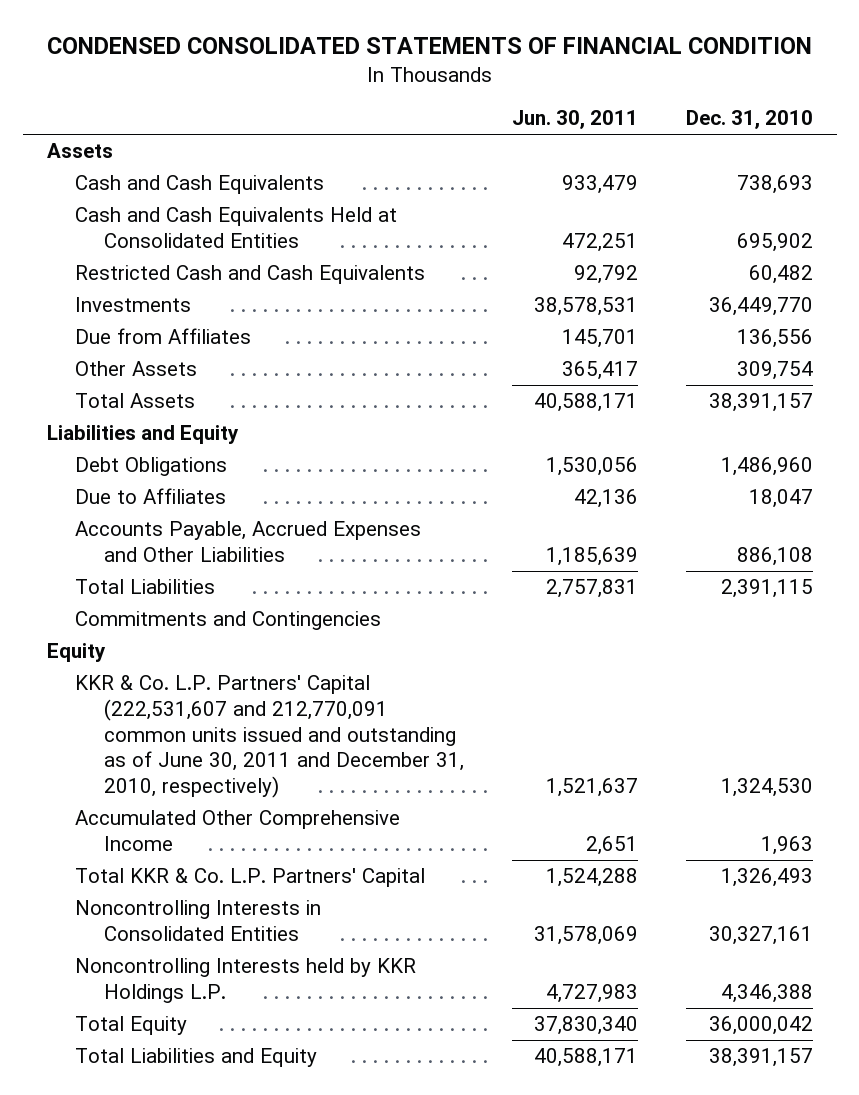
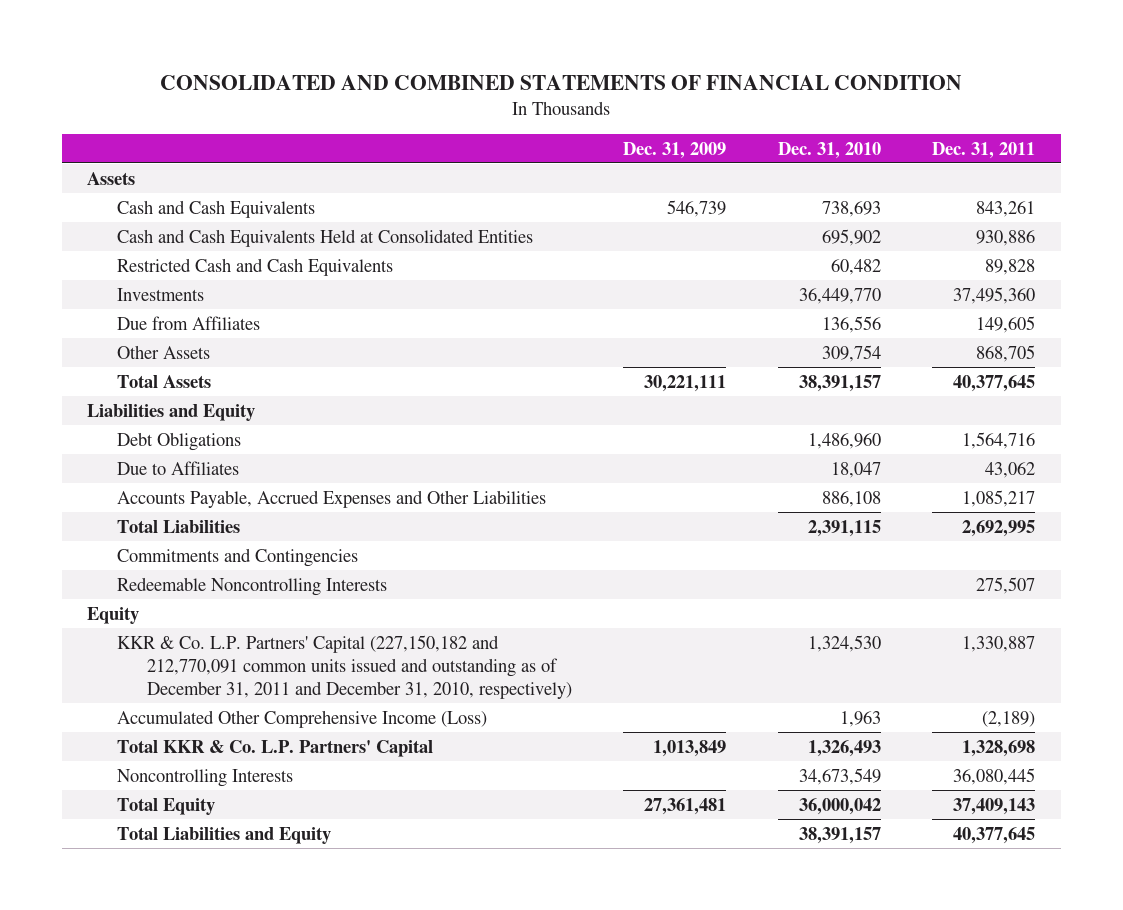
[46,37,812,55] CONDENSED CONSOLIDATED STATEMENTS OF FINANCIAL CONDITION -> [160,75,963,91] CONSOLIDATED AND COMBINED STATEMENTS OF FINANCIAL CONDITION
[511,110,638,130] Jun. 30, 2011 -> none
none -> [623,141,727,159] Dec. 31, 2009
none -> [932,141,1036,159] Dec. 31, 2011
none -> [116,576,387,596] Redeemable Noncontrolling Interests
[75,675,464,798] KKR & Co. L.P. Partners' Capital (222,531,607 and 212,770,091 common units issued and outstanding as of June 30, 2011 and December 31, 2010, respectively) -> [116,634,572,699] KKR & Co. L.P. Partners' Capital (227,150,182 and 212,770,091 common units issued and outstanding as of December 31, 2011 and December 31, 2010, respectively)
[75,810,401,851] Accumulated Other Comprehensive Income -> [116,709,487,728] Accumulated Other Comprehensive Income (Loss)
[75,900,322,941] Noncontrolling Interests in Consolidated Entities -> none
[75,958,417,1003] Noncontrolling Interests held by KKR Holdings L.P. -> none
none -> [116,768,293,787] Noncontrolling Interests

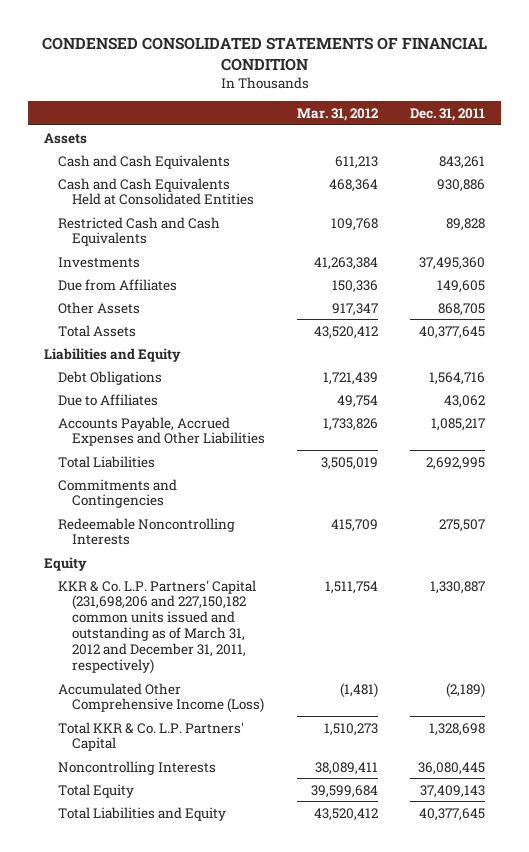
[160,75,963,91] CONSOLIDATED AND COMBINED STATEMENTS OF FINANCIAL CONDITION -> [41,36,487,71] CONDENSED CONSOLIDATED STATEMENTS OF FINANCIAL CONDITION
[623,141,727,159] Dec. 31, 2009 -> none
[777,141,881,159] Dec. 31, 2010 -> none
none -> [297,107,380,121] Mar. 31, 2012
[116,634,572,699] KKR & Co. L.P. Partners' Capital (227,150,182 and 212,770,091 common units issued and outstanding as of December 31, 2011 and December 31, 2010, respectively) -> [58,579,257,675] KKR & Co. L.P. Partners' Capital (231,698,206 and 227,150,182 common units issued and outstanding as of March 31, 2012 and December 31, 2011, respectively)

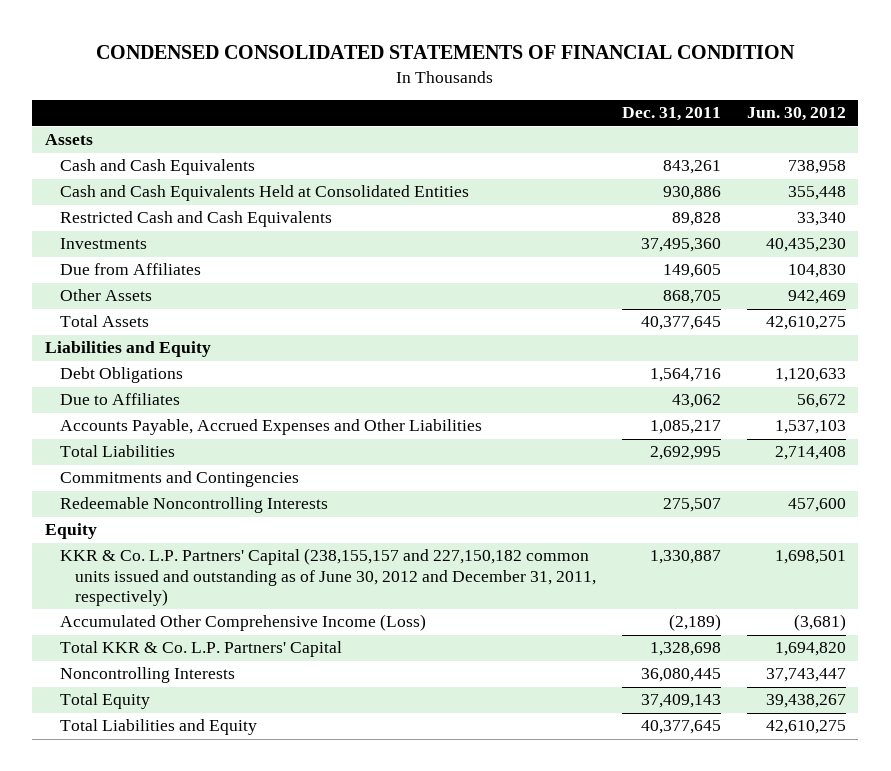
[297,107,380,121] Mar. 31, 2012 -> none
none -> [746,107,846,122] Jun. 30, 2012
[58,579,257,675] KKR & Co. L.P. Partners' Capital (231,698,206 and 227,150,182 common units issued and outstanding as of March 31, 2012 and December 31, 2011, respectively) -> [60,548,596,606] KKR & Co. L.P. Partners' Capital (238,155,157 and 227,150,182 common units issued and outstanding as of June 30, 2012 and December 31, 2011, respectively)

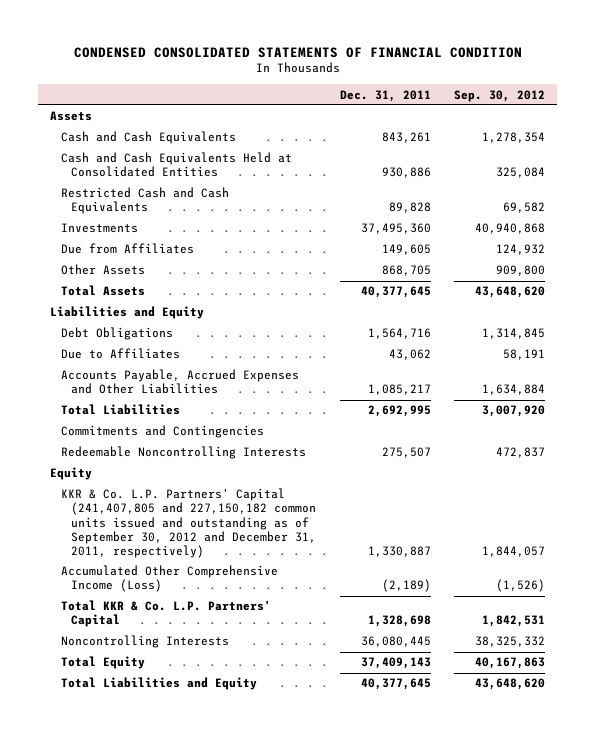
[746,107,846,122] Jun. 30, 2012 -> none
none -> [454,89,546,102] Sep. 30, 2012
[60,548,596,606] KKR & Co. L.P. Partners' Capital (238,155,157 and 227,150,182 common units issued and outstanding as of June 30, 2012 and December 31, 2011, respectively) -> [60,488,317,558] KKR & Co. L.P. Partners' Capital (241,407,805 and 227,150,182 common units issued and outstanding as of September 30, 2012 and December 31, 2011, respectively)

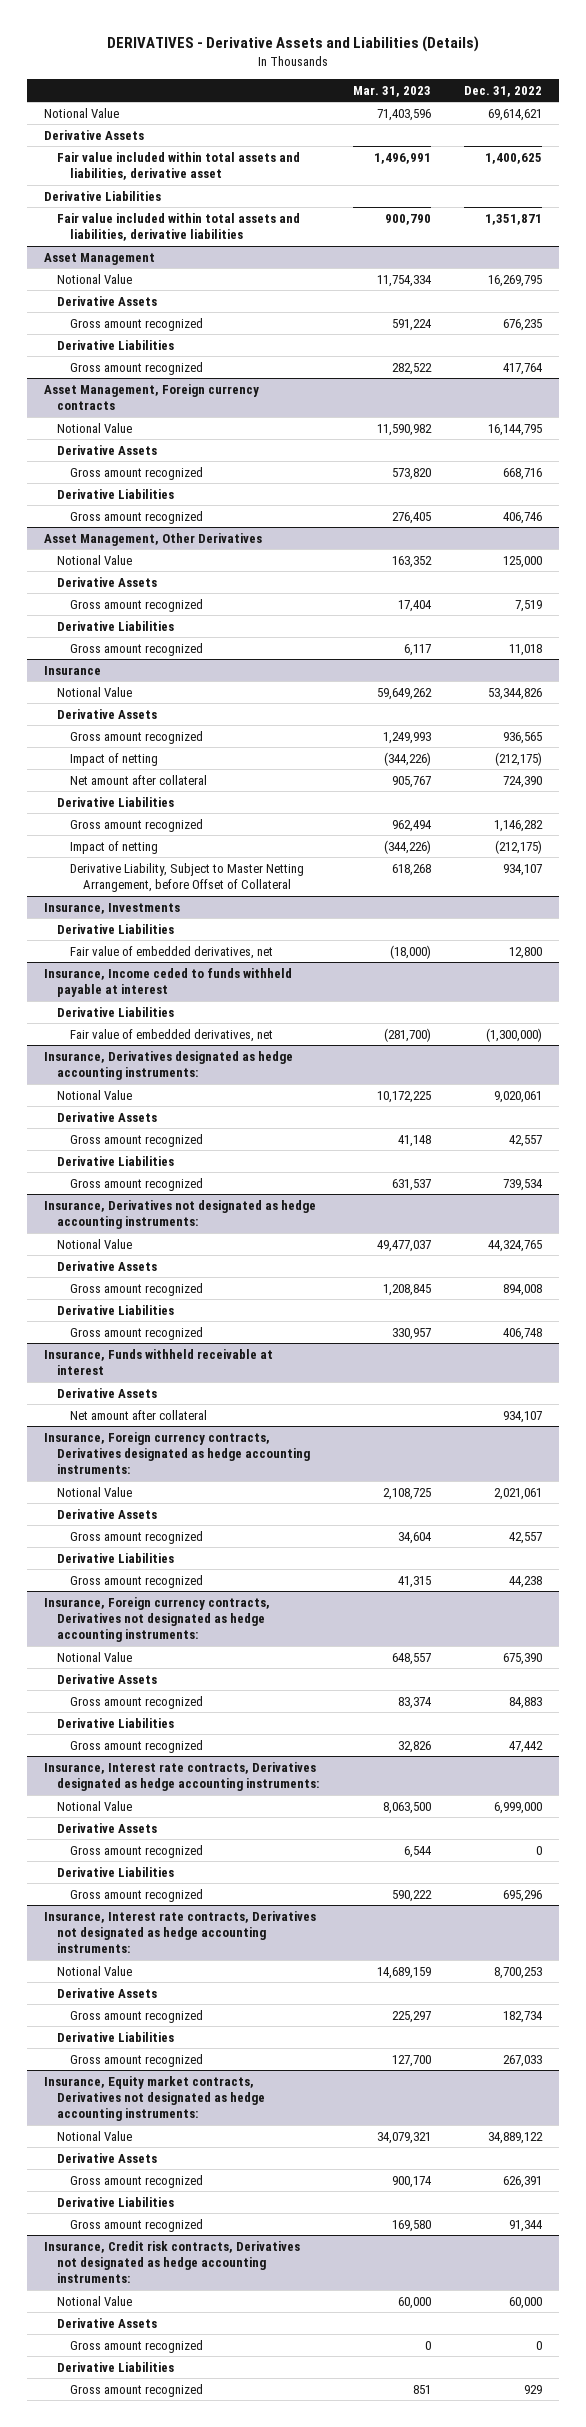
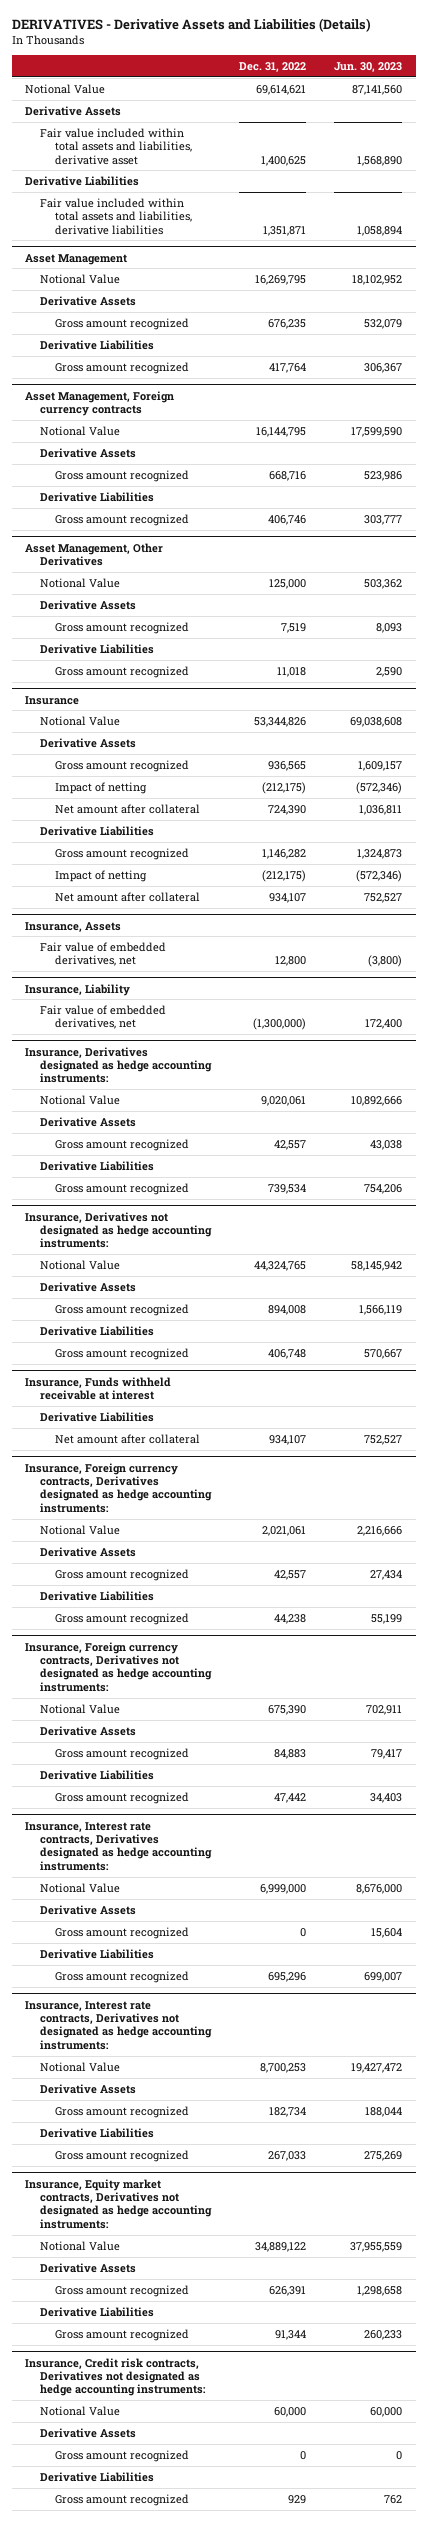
[352,85,431,97] Mar. 31, 2023 -> none
none -> [333,61,402,72] Jun. 30, 2023
[44,902,181,914] Insurance, Investments -> none
[57,923,175,934] Derivative Liabilities -> none
[70,862,305,893] Derivative Liability, Subject to Master Netting Arrangement, before Offset of Collateral -> [55,891,201,902] Net amount after collateral
none -> [25,921,122,932] Insurance, Assets
[44,967,293,998] Insurance, Income ceded to funds withheld payable at interest -> none
[57,1006,175,1017] Derivative Liabilities -> none
none -> [25,983,131,996] Insurance, Liability
[57,1387,158,1398] Derivative Assets -> none
none -> [40,1411,155,1422] Derivative Liabilities

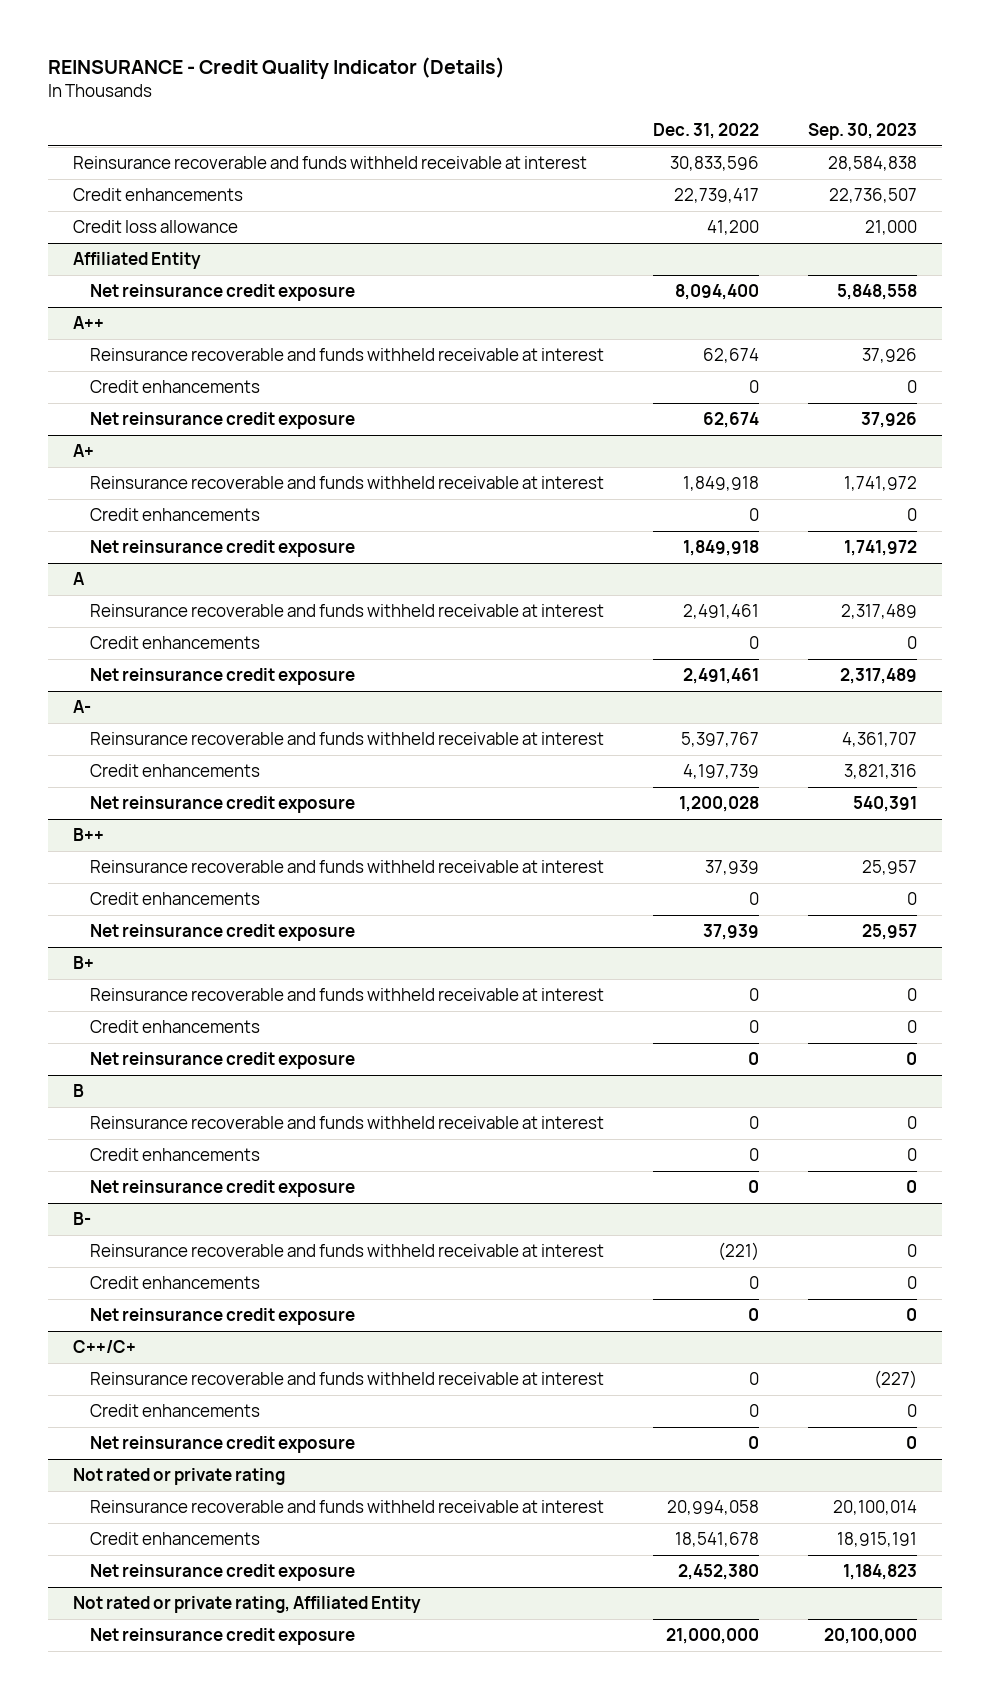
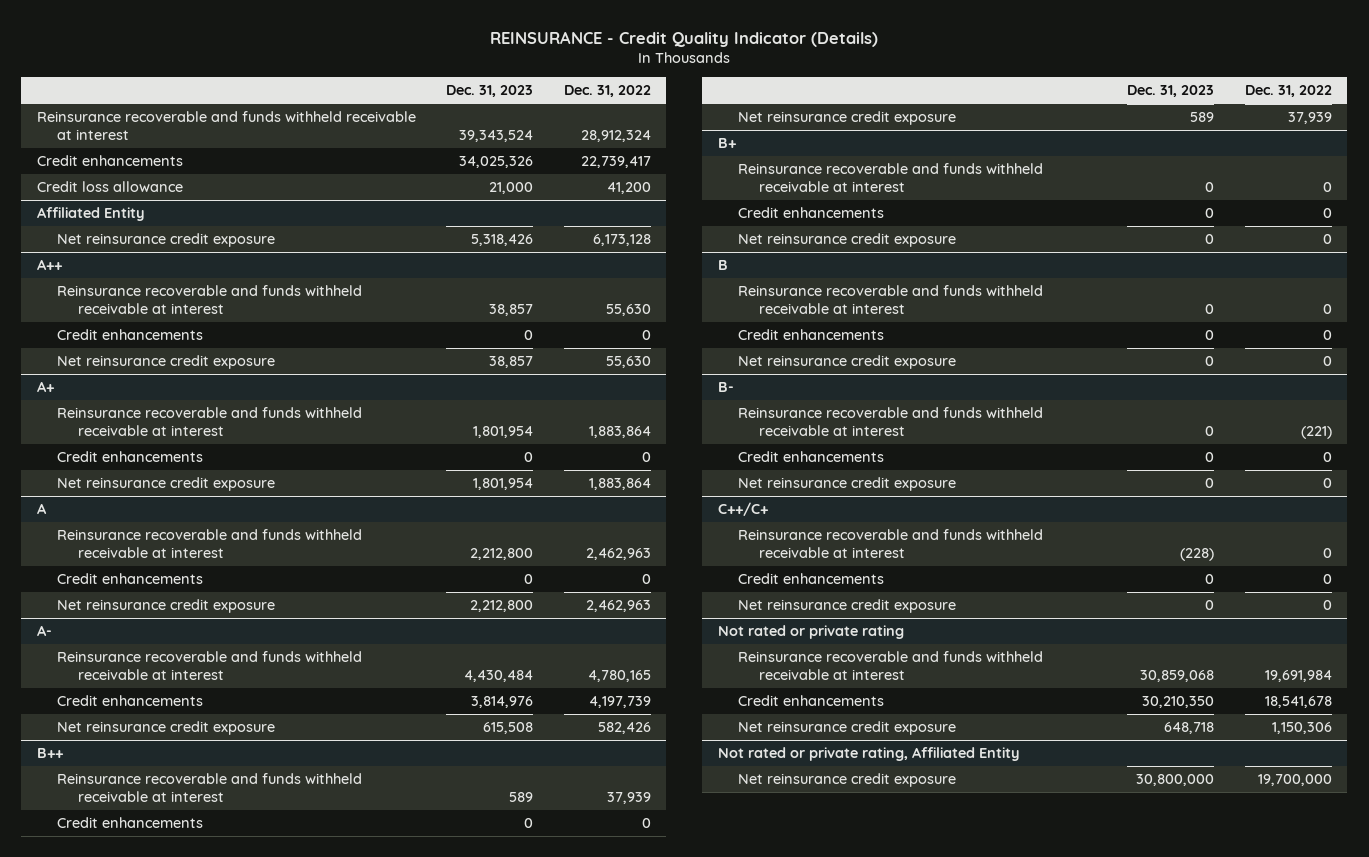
[808,122,918,140] Sep. 30, 2023 -> none
none -> [446,85,534,98] Dec. 31, 2023
[669,155,759,171] 30,833,596 -> [581,130,652,143] 28,912,324
[674,283,759,300] 8,094,400 -> [593,233,652,246] 6,173,128
[702,347,759,363] 62,674 -> [606,304,652,317] 55,630
[702,411,759,428] 62,674 -> [606,355,652,368] 55,630
[682,475,759,491] 1,849,918 -> [589,426,652,439] 1,883,864
[682,539,759,556] 1,849,918 -> [589,477,652,490] 1,883,864
[682,603,759,619] 2,491,461 -> [586,548,652,561] 2,462,963
[682,667,759,684] 2,491,461 -> [586,599,652,612] 2,462,963
[680,731,759,747] 5,397,767 -> [588,670,652,683] 4,780,165
[678,795,759,812] 1,200,028 -> [598,721,652,734] 582,426
[666,1499,759,1515] 20,994,058 -> [1264,670,1332,683] 19,691,984
[677,1563,759,1580] 2,452,380 -> [1271,721,1332,734] 1,150,306
[665,1627,759,1644] 21,000,000 -> [1257,773,1332,786] 19,700,000

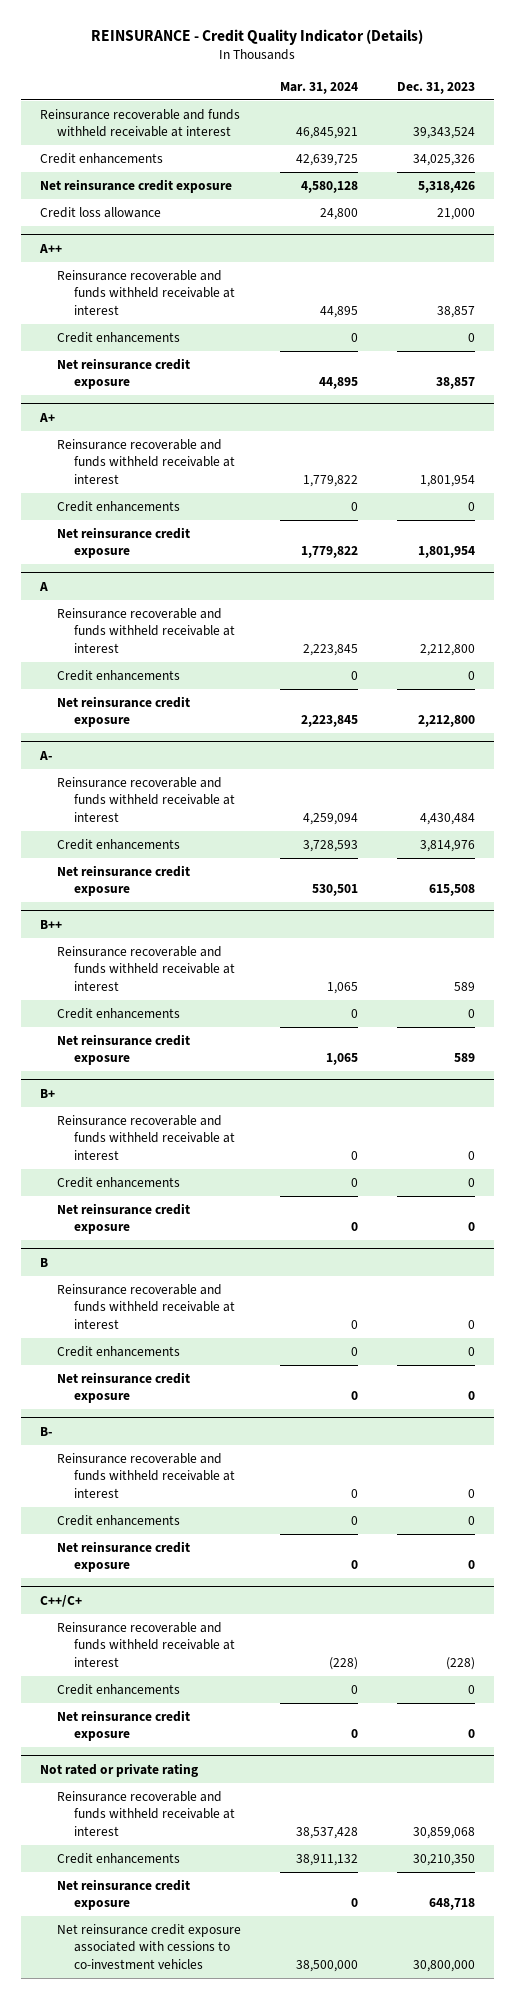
[564,85,652,98] Dec. 31, 2022 -> none
none -> [279,81,358,94] Mar. 31, 2024
[36,206,145,221] Affiliated Entity -> none
[36,180,183,192] Credit loss allowance -> [39,206,161,218] Credit loss allowance
[717,746,1020,761] Not rated or private rating, Affiliated Entity -> none
[738,772,957,787] Net reinsurance credit exposure -> none
none -> [57,1923,242,1969] Net reinsurance credit exposure associated with cessions to co-investment vehicles

